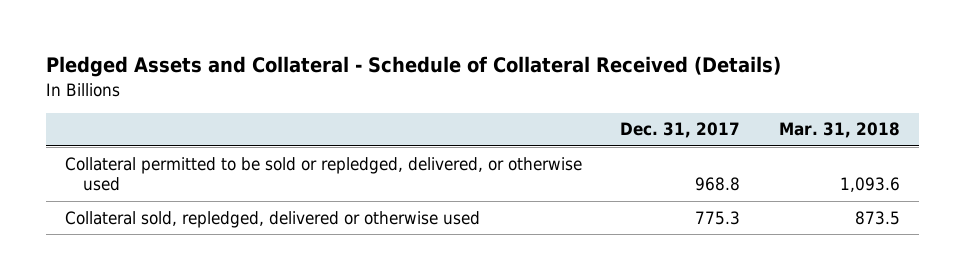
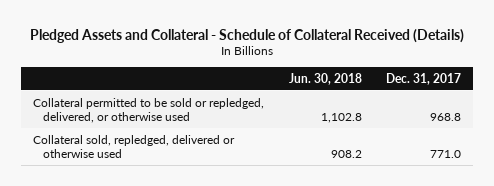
[778,122,900,139] Mar. 31, 2018 -> none
none -> [288,72,362,85] Jun. 30, 2018
[695,210,741,225] 775.3 -> [429,149,461,158] 771.0

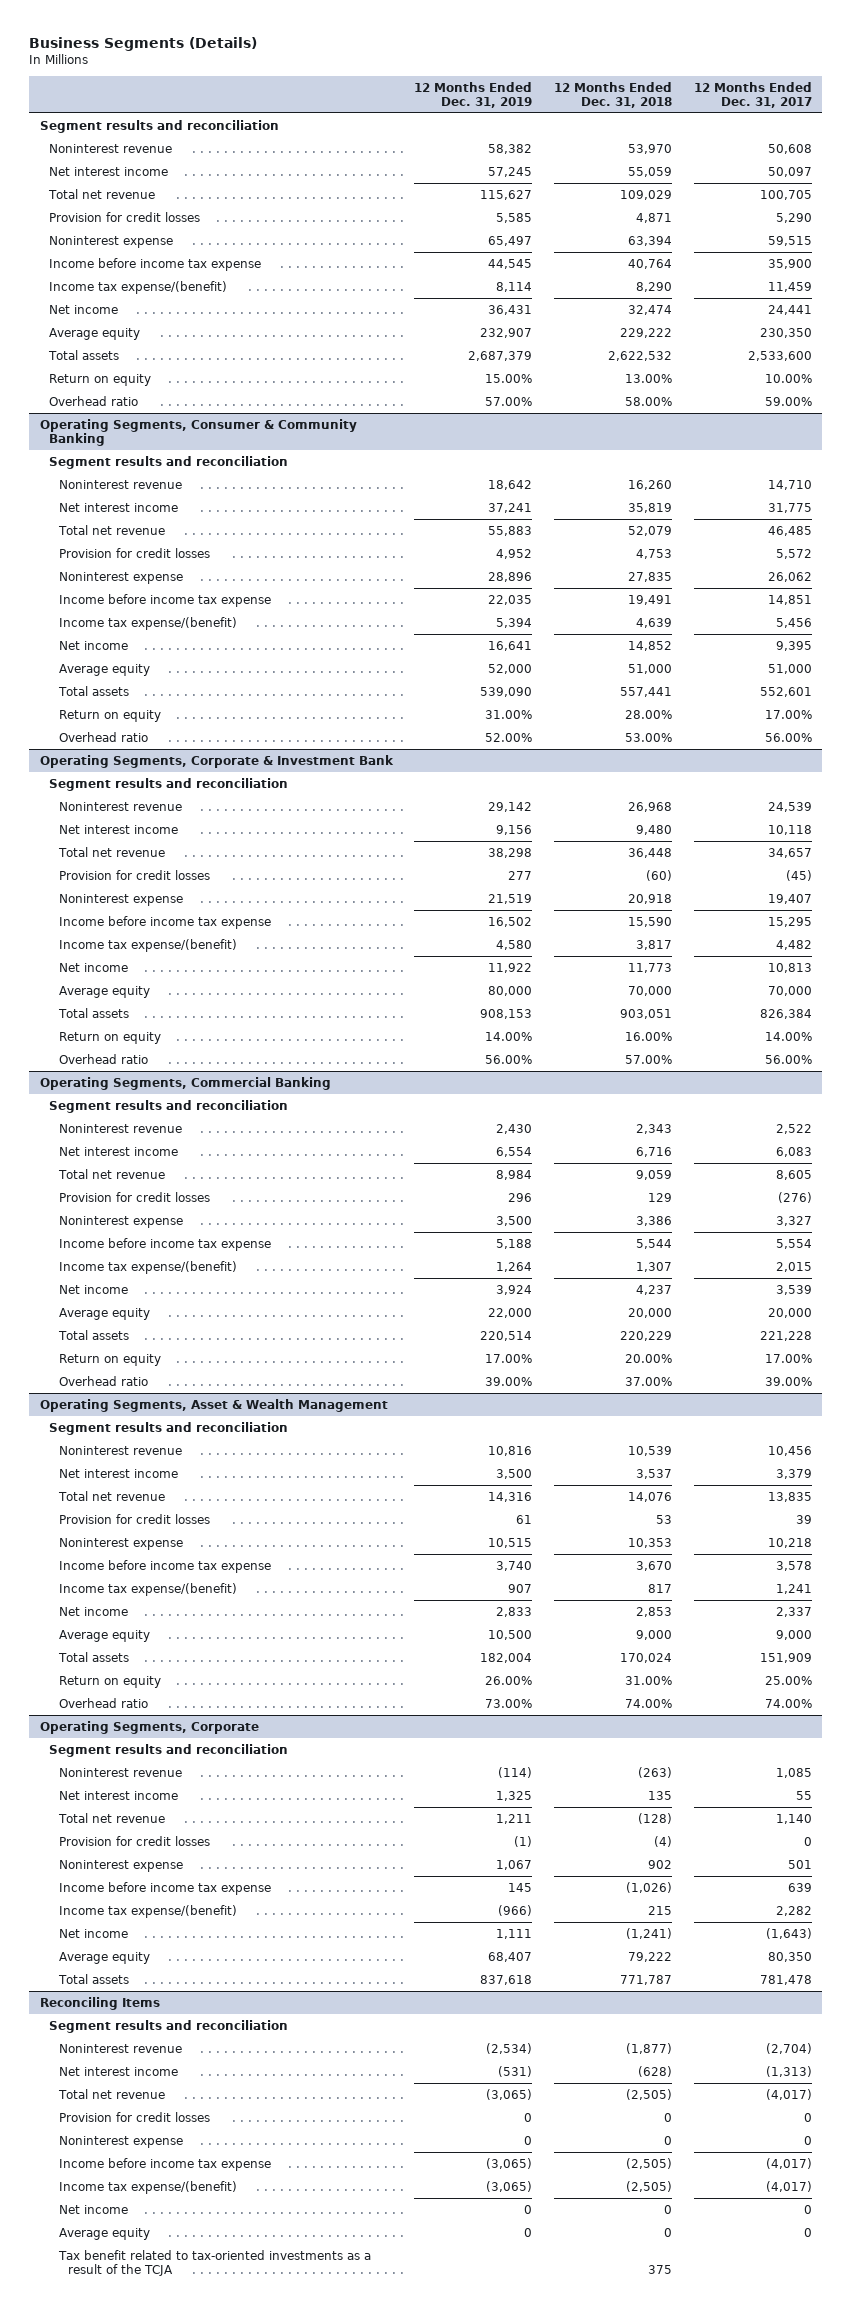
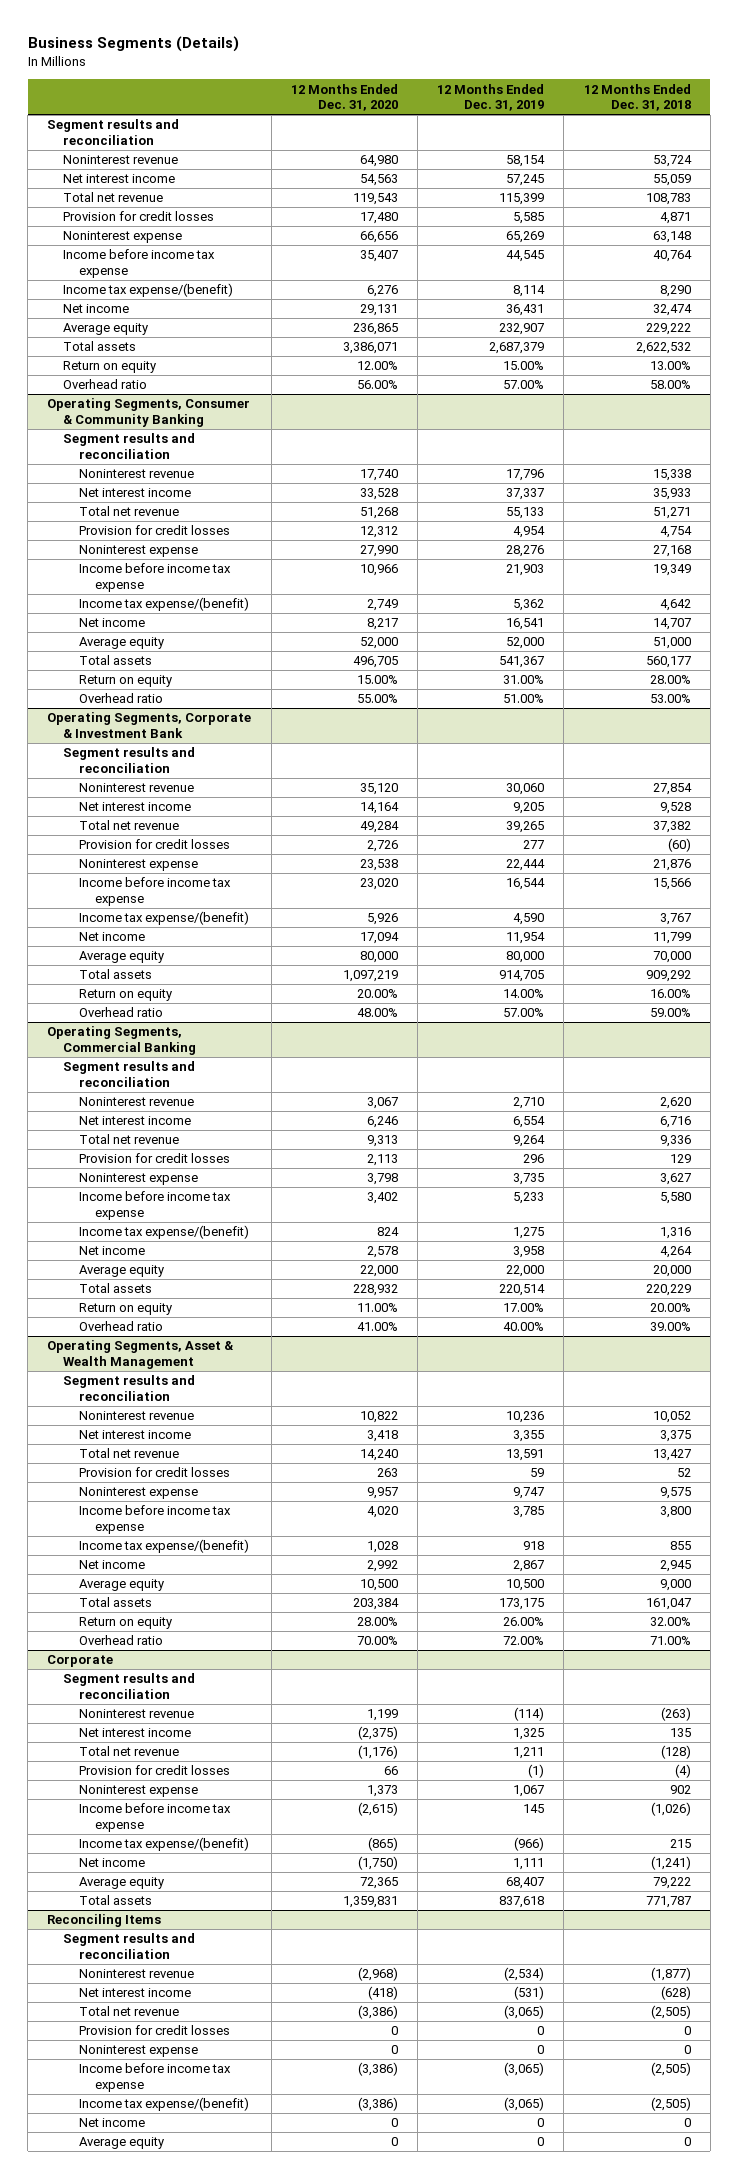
[693,81,812,108] 12 Months Ended Dec. 31, 2017 -> none
none -> [290,83,398,112] 12 Months Ended Dec. 31, 2020
[488,143,533,154] 58,382 -> [506,155,546,168] 58,154
[627,143,672,154] 53,970 -> [652,155,692,168] 53,724
[480,189,533,200] 115,627 -> [499,193,545,206] 115,399
[619,189,672,200] 109,029 -> [645,193,691,206] 108,783
[488,235,533,246] 65,497 -> [506,231,545,244] 65,269
[627,235,672,246] 63,394 -> [652,231,691,244] 63,148
[488,479,533,490] 18,642 -> [506,469,545,482] 17,796
[627,479,672,490] 16,260 -> [652,469,691,482] 15,338
[488,502,533,513] 37,241 -> [506,488,545,501] 37,337
[627,502,672,513] 35,819 -> [652,488,691,501] 35,933
[488,525,533,536] 55,883 -> [506,507,545,520] 55,133
[627,525,672,536] 52,079 -> [652,507,691,520] 51,271
[496,548,533,559] 4,952 -> [513,526,546,539] 4,954
[635,548,672,559] 4,753 -> [659,526,692,539] 4,754
[488,571,533,582] 28,896 -> [506,545,545,558] 28,276
[627,571,672,582] 27,835 -> [652,545,691,558] 27,168
[488,594,533,605] 22,035 -> [506,564,545,577] 21,903
[627,594,672,605] 19,491 -> [652,564,691,577] 19,349
[496,617,533,628] 5,394 -> [513,599,545,612] 5,362
[635,617,672,628] 4,639 -> [659,599,691,612] 4,642
[488,640,533,651] 16,641 -> [506,618,545,631] 16,541
[627,640,672,651] 14,852 -> [652,618,691,631] 14,707
[480,686,533,697] 539,090 -> [499,656,545,669] 541,367
[619,686,672,697] 557,441 -> [645,656,691,669] 560,177
[485,732,533,742] 52.00% -> [503,694,545,704] 51.00%
[488,801,533,812] 29,142 -> [506,783,545,796] 30,060
[627,801,672,812] 26,968 -> [652,783,692,796] 27,854
[496,824,533,835] 9,156 -> [513,802,545,815] 9,205
[635,824,672,835] 9,480 -> [659,802,691,815] 9,528
[488,847,533,858] 38,298 -> [506,821,545,834] 39,265
[627,847,672,858] 36,448 -> [652,821,691,834] 37,382
[488,893,533,904] 21,519 -> [506,859,546,872] 22,444
[627,893,672,904] 20,918 -> [652,859,691,872] 21,876
[488,916,533,927] 16,502 -> [506,878,546,891] 16,544
[627,916,672,927] 15,590 -> [652,878,691,891] 15,566
[496,939,533,950] 4,580 -> [513,913,545,926] 4,590
[635,939,672,950] 3,817 -> [659,913,691,926] 3,767
[488,962,533,973] 11,922 -> [506,932,546,945] 11,954
[627,962,672,973] 11,773 -> [652,932,691,945] 11,799
[480,1008,533,1019] 908,153 -> [499,970,545,983] 914,705
[619,1008,672,1019] 903,051 -> [645,970,691,983] 909,292
[485,1054,533,1064] 56.00% -> [503,1008,545,1018] 57.00%
[624,1054,672,1064] 57.00% -> [649,1008,691,1018] 59.00%
[496,1123,533,1134] 2,430 -> [513,1097,545,1110] 2,710
[635,1123,672,1134] 2,343 -> [659,1097,691,1110] 2,620
[496,1169,533,1180] 8,984 -> [513,1135,546,1148] 9,264
[635,1169,672,1180] 9,059 -> [659,1135,691,1148] 9,336
[496,1215,533,1226] 3,500 -> [513,1173,545,1186] 3,735
[635,1215,672,1226] 3,386 -> [659,1173,691,1186] 3,627
[496,1238,533,1249] 5,188 -> [513,1192,545,1205] 5,233
[635,1238,672,1249] 5,544 -> [659,1192,691,1205] 5,580
[496,1261,533,1272] 1,264 -> [513,1227,545,1240] 1,275
[635,1261,672,1272] 1,307 -> [659,1227,691,1240] 1,316
[496,1284,533,1295] 3,924 -> [513,1246,545,1259] 3,958
[635,1284,672,1295] 4,237 -> [659,1246,692,1259] 4,264
[485,1376,533,1386] 39.00% -> [503,1322,545,1332] 40.00%
[624,1376,672,1386] 37.00% -> [649,1322,691,1332] 39.00%
[488,1445,533,1456] 10,816 -> [506,1411,545,1424] 10,236
[627,1445,672,1456] 10,539 -> [652,1411,691,1424] 10,052
[496,1468,533,1479] 3,500 -> [513,1430,545,1443] 3,355
[635,1468,672,1479] 3,537 -> [659,1430,691,1443] 3,375
[488,1491,533,1502] 14,316 -> [506,1449,545,1462] 13,591
[627,1491,672,1502] 14,076 -> [652,1449,691,1462] 13,427
[516,1514,533,1524] 61 -> [530,1468,545,1478] 59
[655,1514,672,1524] 53 -> [676,1468,691,1478] 52
[488,1537,533,1548] 10,515 -> [513,1487,545,1500] 9,747
[627,1537,672,1548] 10,353 -> [659,1487,691,1500] 9,575
[496,1560,533,1571] 3,740 -> [513,1506,545,1519] 3,785
[635,1560,672,1571] 3,670 -> [659,1506,691,1519] 3,800
[508,1583,533,1593] 907 -> [523,1541,545,1551] 918
[647,1583,672,1593] 817 -> [669,1541,691,1551] 855
[496,1606,533,1617] 2,833 -> [513,1560,545,1573] 2,867
[635,1606,672,1617] 2,853 -> [659,1560,691,1573] 2,945
[39,1720,259,1734] Operating Segments, Corporate -> none
[480,1652,533,1663] 182,004 -> [499,1598,545,1611] 173,175
[619,1652,672,1663] 170,024 -> [645,1598,691,1611] 161,047
[624,1675,672,1685] 31.00% -> [649,1617,691,1627] 32.00%
[485,1698,533,1708] 73.00% -> [503,1636,545,1646] 72.00%
[624,1698,672,1708] 74.00% -> [649,1636,691,1646] 71.00%
none -> [47,1655,114,1668] Corporate
[57,2249,371,2276] Tax benefit related to tax-oriented investments as a result of the TCJA -> none

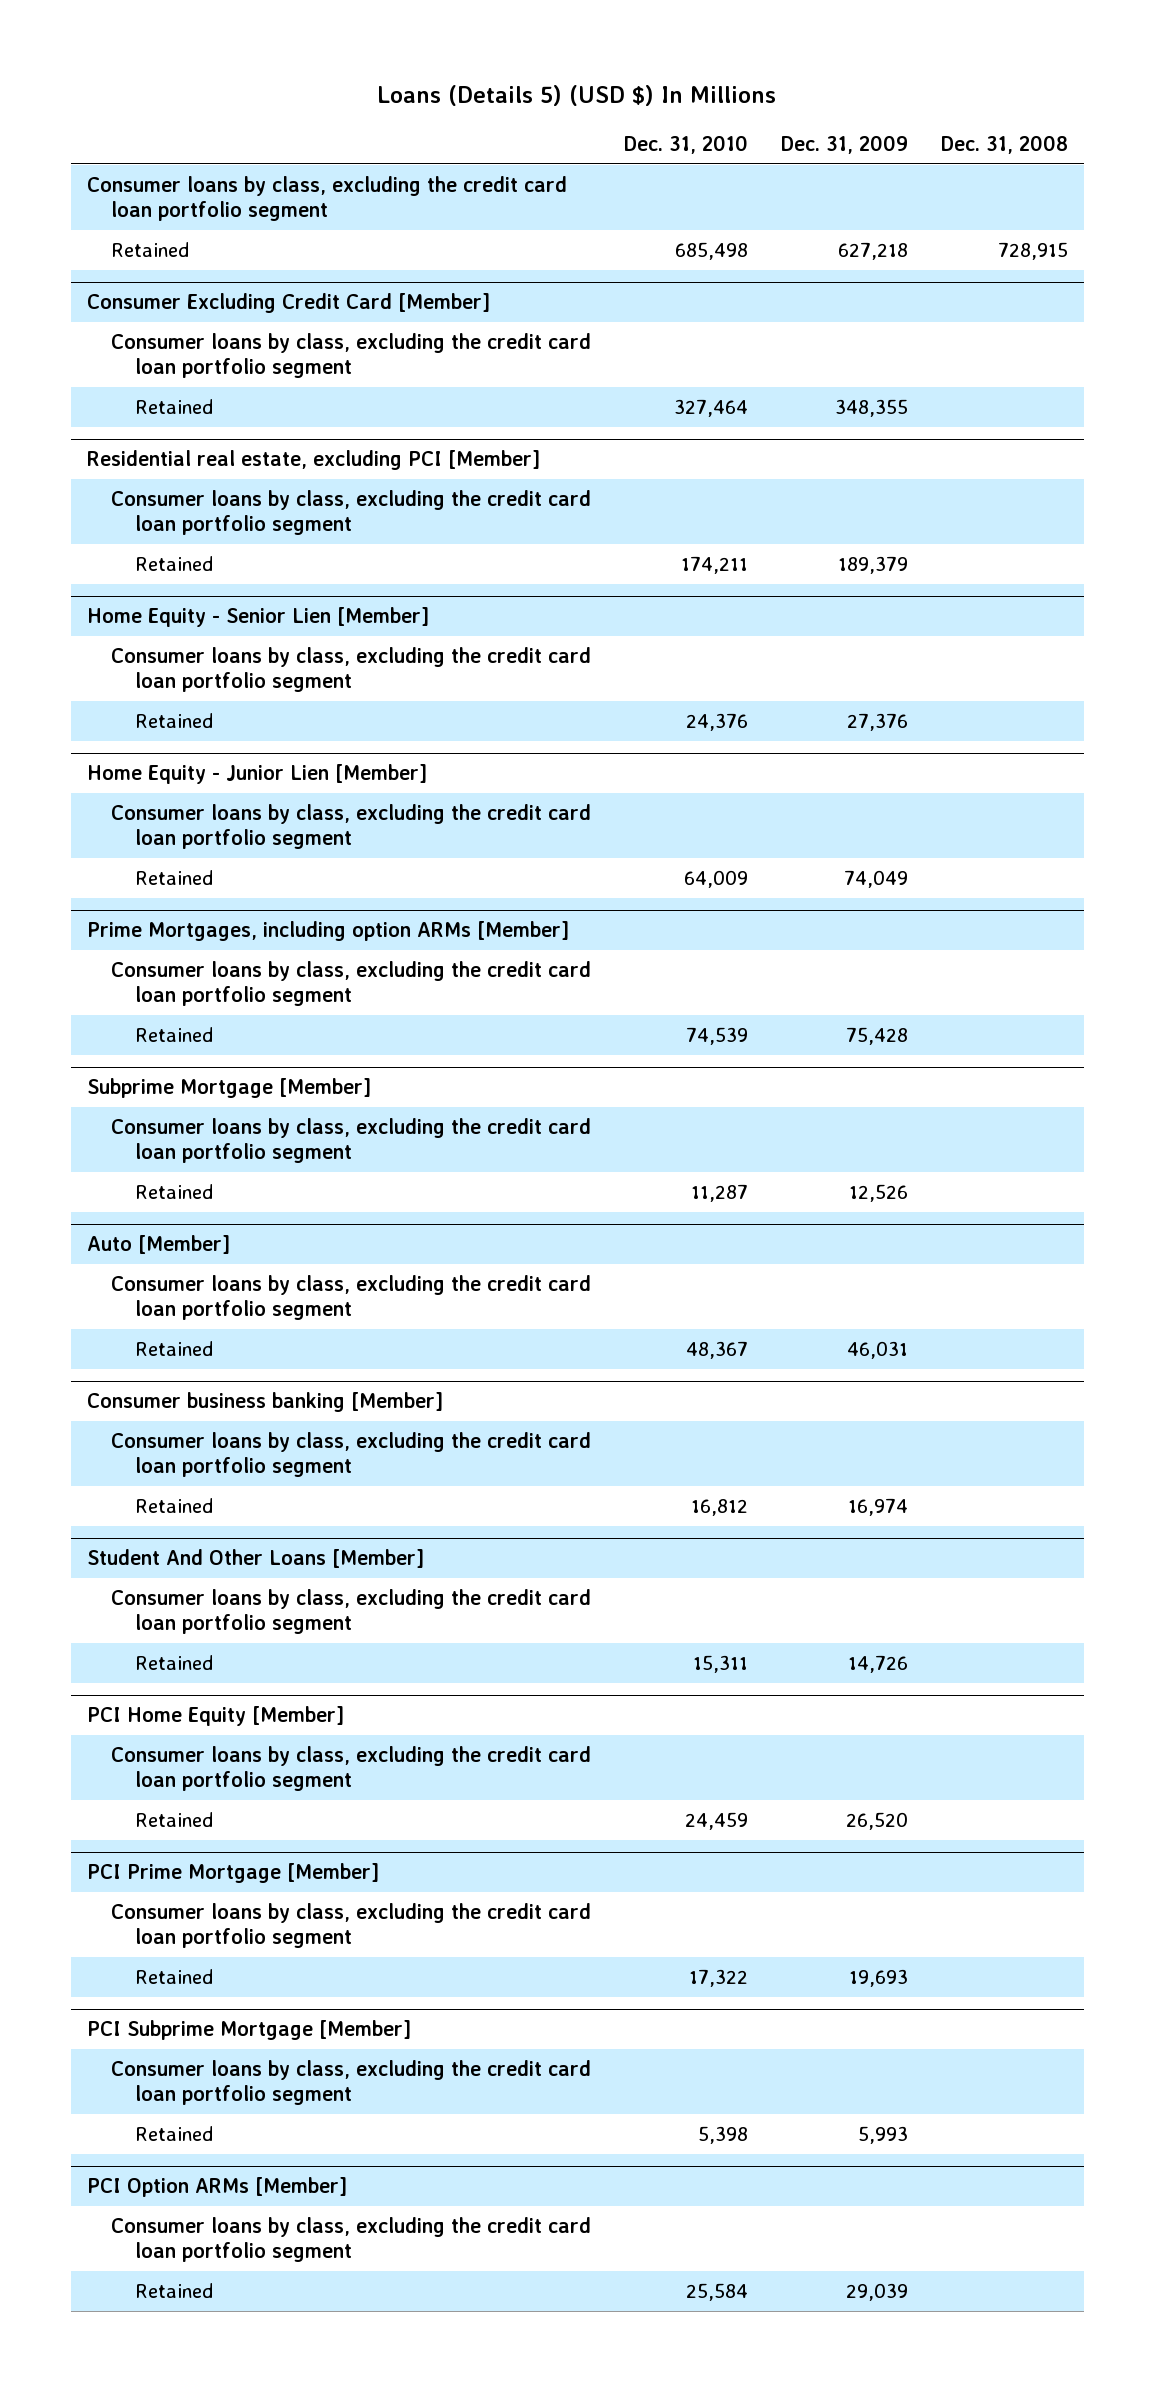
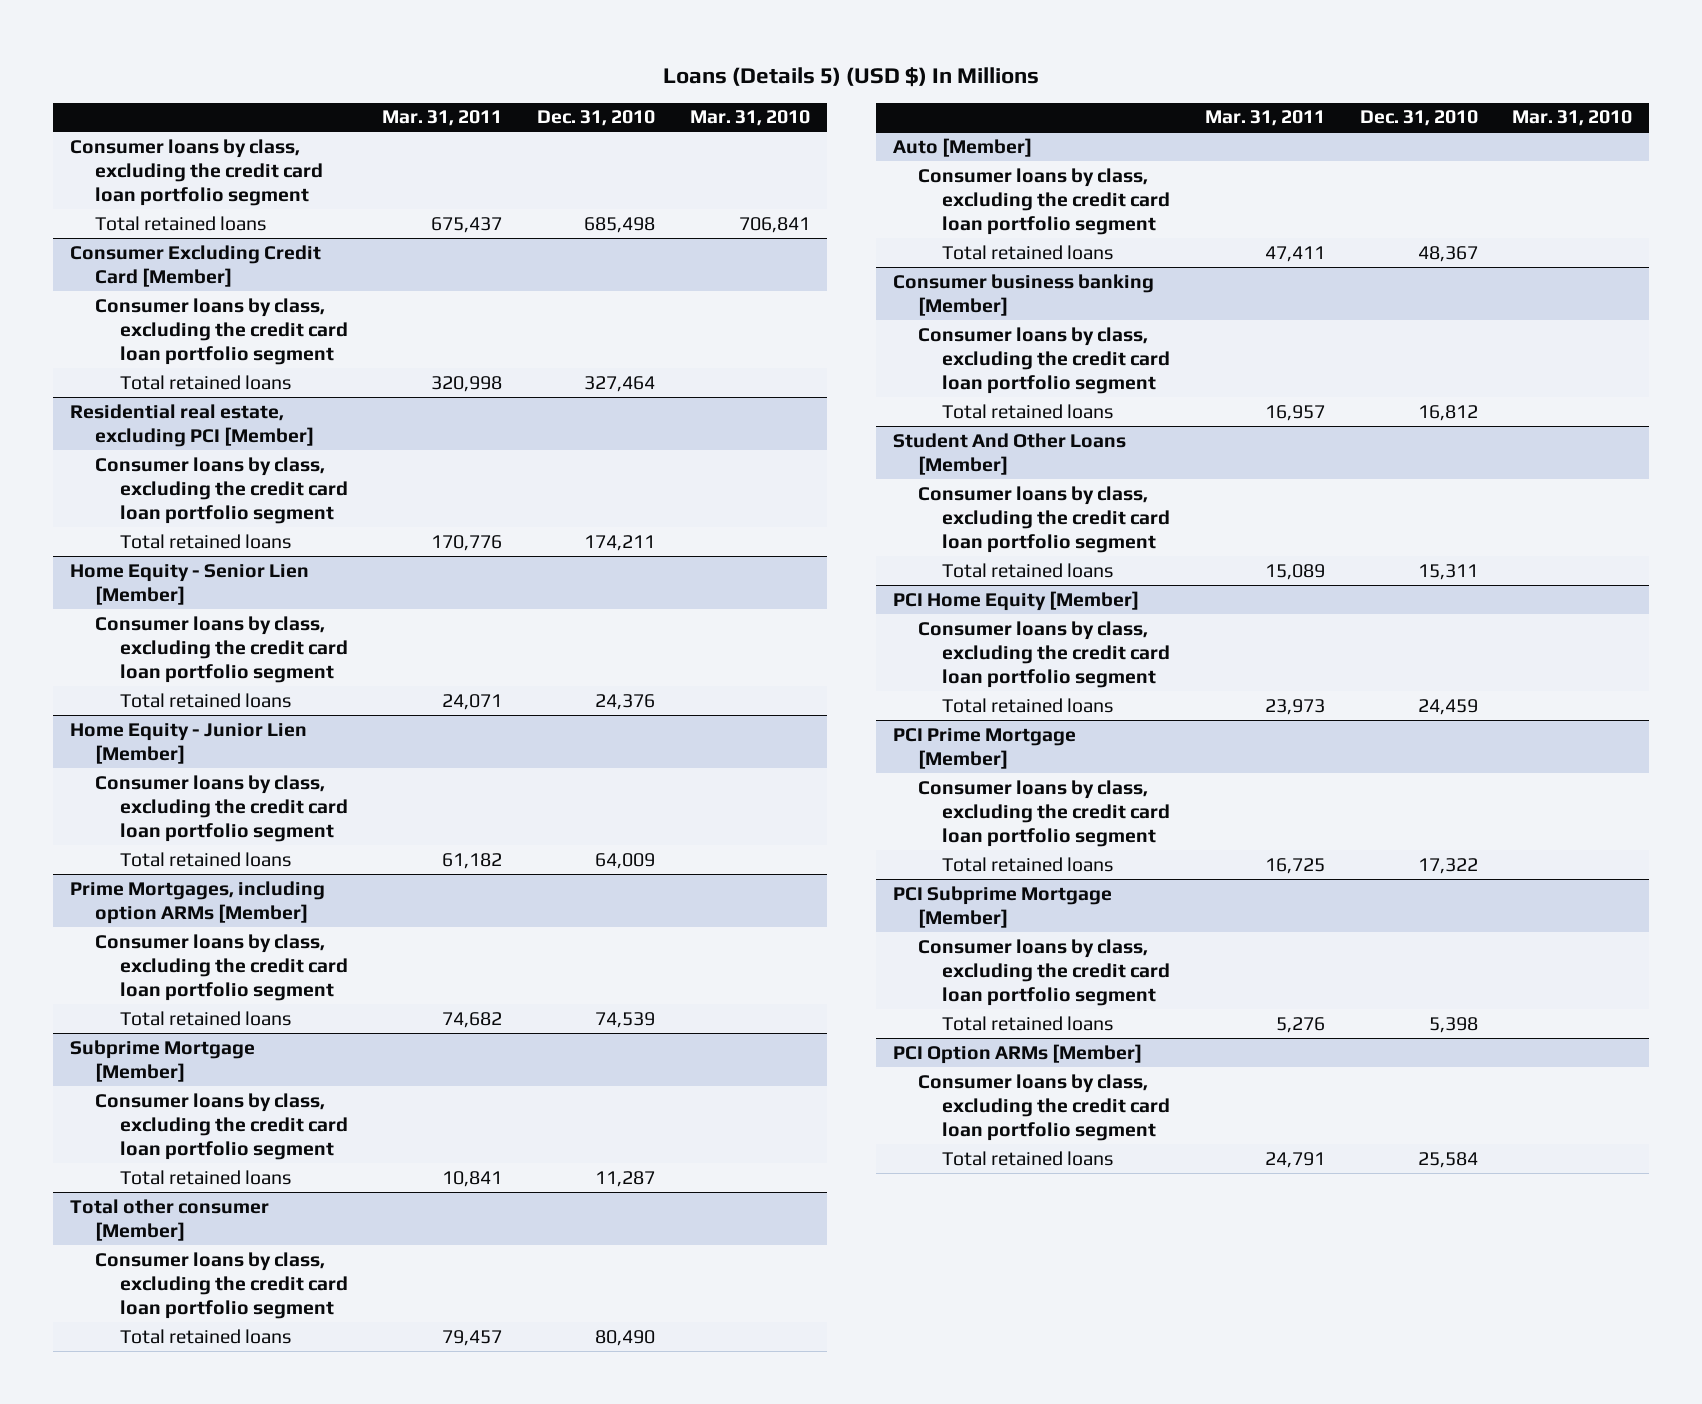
[780,134,908,154] Dec. 31, 2009 -> none
[940,134,1068,154] Dec. 31, 2008 -> none
none -> [382,110,503,127] Mar. 31, 2011
none -> [689,110,810,127] Mar. 31, 2010
[110,241,189,257] Retained -> [95,215,267,231] Total retained loans
[134,398,213,414] Retained -> [119,374,291,390] Total retained loans
[134,555,213,571] Retained -> [119,533,291,549] Total retained loans
[134,712,213,728] Retained -> [119,692,291,708] Total retained loans
[134,869,213,885] Retained -> [119,851,291,867] Total retained loans
[134,1026,213,1042] Retained -> [119,1010,291,1026] Total retained loans
[134,1183,213,1199] Retained -> [119,1169,291,1185] Total retained loans
none -> [70,1198,270,1241] Total other consumer [Member]
none -> [95,1251,348,1319] Consumer loans by class, excluding the credit card loan portfolio segment
none -> [119,1328,291,1344] Total retained loans
[134,1340,213,1356] Retained -> [942,244,1114,260] Total retained loans
[134,1497,213,1513] Retained -> [942,403,1114,419] Total retained loans
[134,1654,213,1670] Retained -> [942,562,1114,578] Total retained loans
[134,1811,213,1827] Retained -> [942,697,1114,713] Total retained loans
[134,1968,213,1984] Retained -> [942,856,1114,872] Total retained loans
[134,2125,213,2141] Retained -> [942,1015,1114,1031] Total retained loans
[134,2282,213,2298] Retained -> [942,1150,1114,1166] Total retained loans

